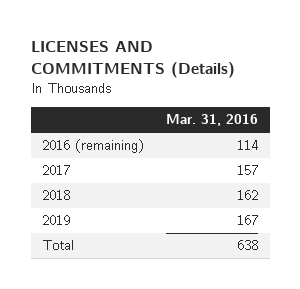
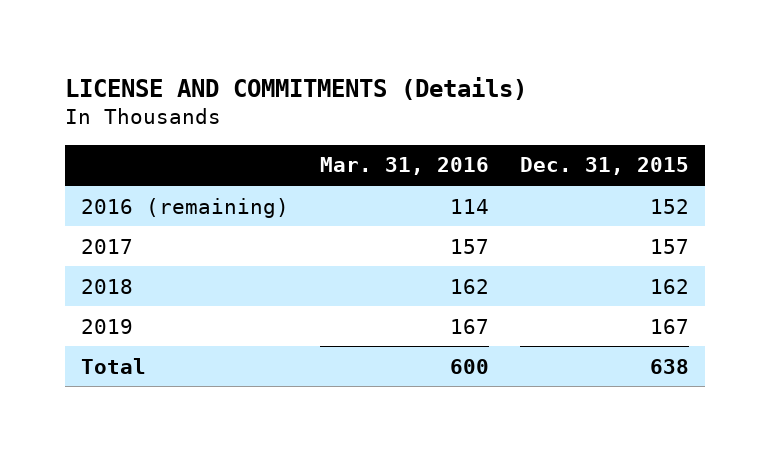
[30,41,235,79] LICENSES AND COMMITMENTS (Details) -> [65,76,528,100] LICENSE AND COMMITMENTS (Details)
none -> [519,157,689,176] Dec. 31, 2015
[237,240,259,251] 638 -> [449,358,489,374] 600

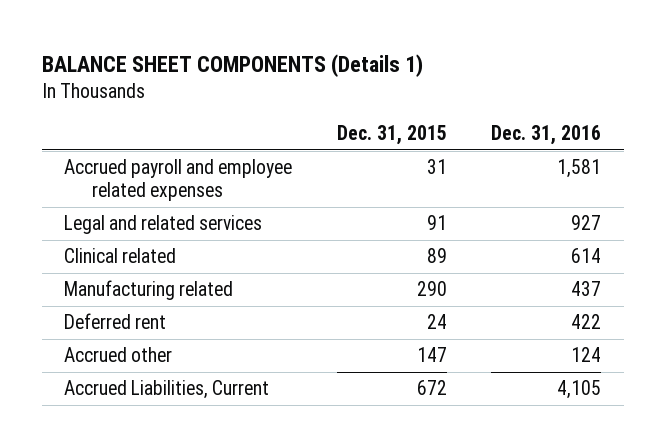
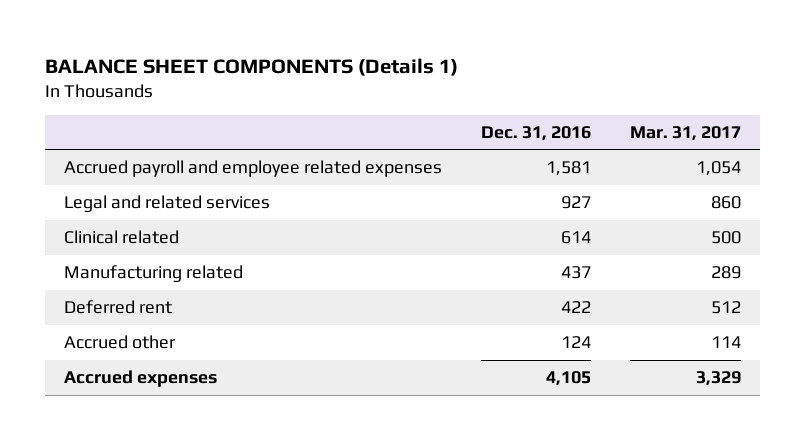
[336,125,447,146] Dec. 31, 2015 -> none
none -> [629,125,741,141] Mar. 31, 2017
[64,380,270,400] Accrued Liabilities, Current -> [64,370,218,388] Accrued expenses

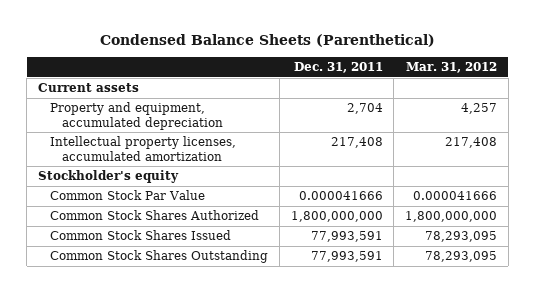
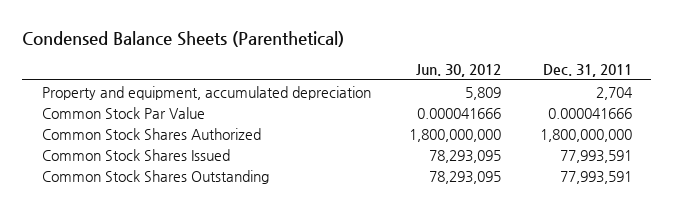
[405,62,497,74] Mar. 31, 2012 -> none
none -> [416,64,502,78] Jun. 30, 2012
[38,83,140,93] Current assets -> none
[50,136,237,161] Intellectual property licenses, accumulated amortization -> none
[38,170,180,184] Stockholder's equity -> none

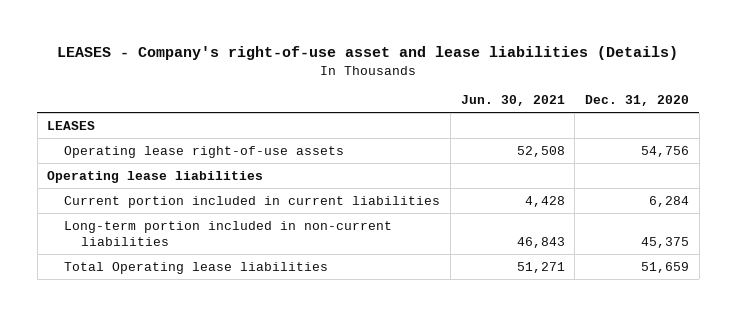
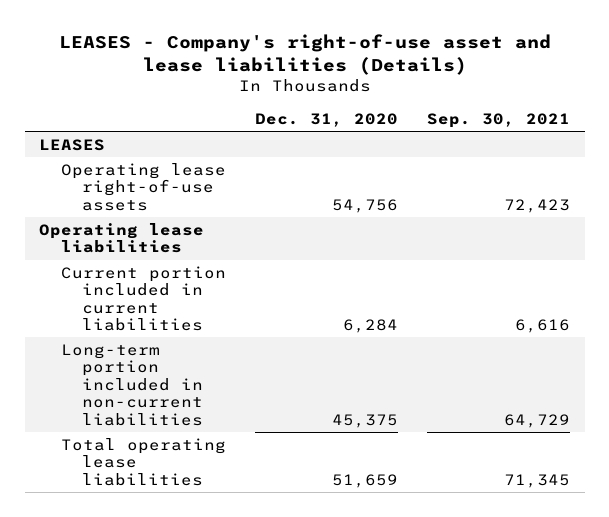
[460,95,565,107] Jun. 30, 2021 -> none
none -> [426,112,570,128] Sep. 30, 2021
[64,261,329,274] Total Operating lease liabilities -> [60,437,226,486] Total operating lease liabilities

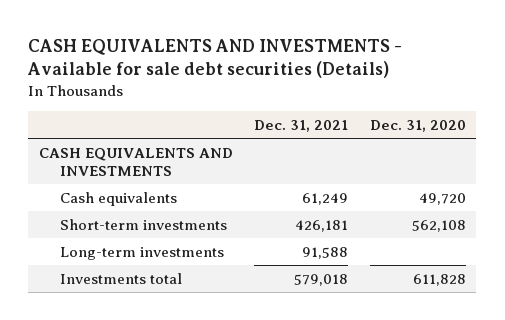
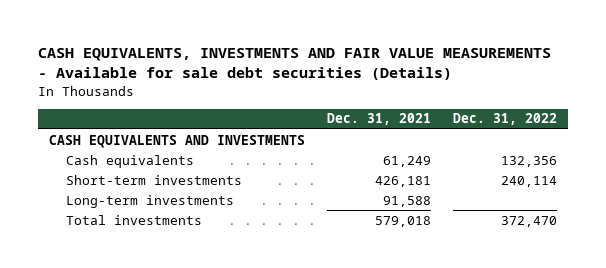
[27,38,403,79] CASH EQUIVALENTS AND INVESTMENTS - Available for sale debt securities (Details) -> [37,48,551,81] CASH EQUIVALENTS, INVESTMENTS AND FAIR VALUE MEASUREMENTS - Available for sale debt securities (Details)
[369,119,466,132] Dec. 31, 2020 -> none
none -> [453,113,558,126] Dec. 31, 2022
[60,272,183,284] Investments total -> [65,214,202,225] Total investments

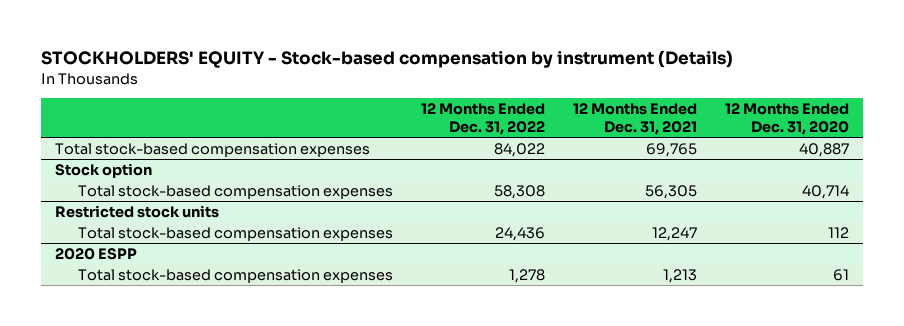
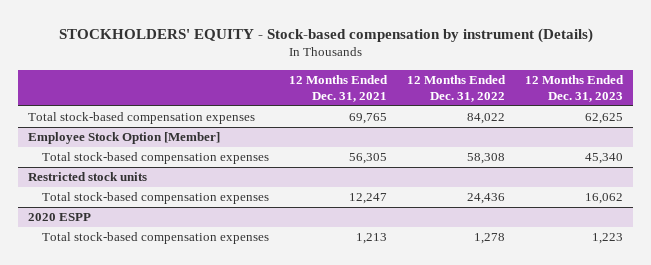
[724,103,849,136] 12 Months Ended Dec. 31, 2020 -> none
none -> [524,74,624,103] 12 Months Ended Dec. 31, 2023
[55,162,153,178] Stock option -> [28,132,221,145] Employee Stock Option [Member]

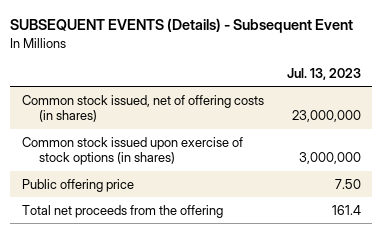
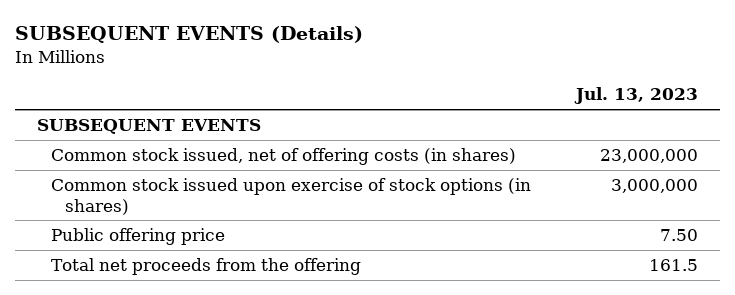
[10,18,354,34] SUBSEQUENT EVENTS (Details) - Subsequent Event -> [14,26,363,44] SUBSEQUENT EVENTS (Details)
none -> [37,118,262,134] SUBSEQUENT EVENTS
[331,204,361,215] 161.4 -> [648,258,698,271] 161.5

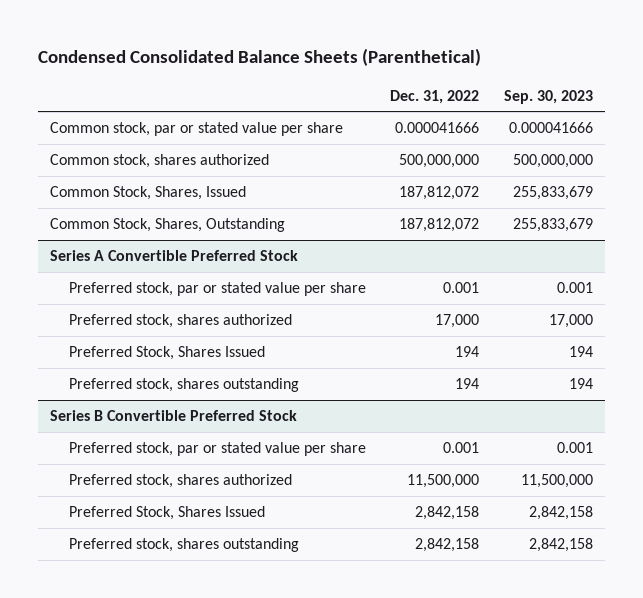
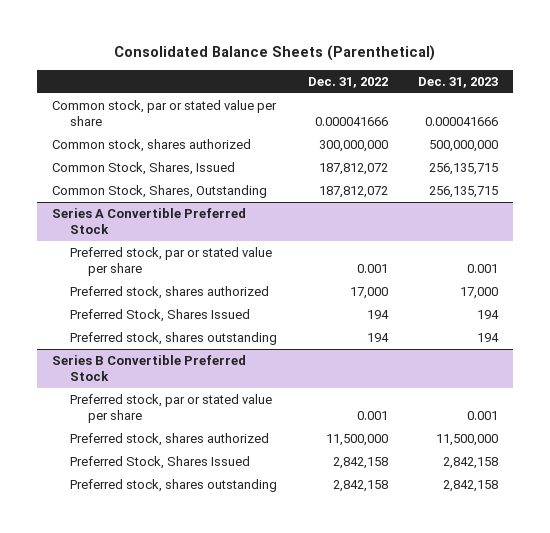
[38,48,482,67] Condensed Consolidated Balance Sheets (Parenthetical) -> [114,44,436,61] Consolidated Balance Sheets (Parenthetical)
[504,89,594,104] Sep. 30, 2023 -> none
none -> [417,76,498,88] Dec. 31, 2023
[399,154,480,169] 500,000,000 -> [318,140,388,153] 300,000,000

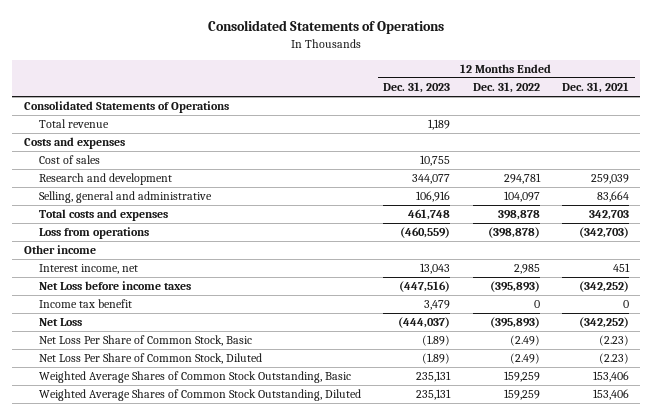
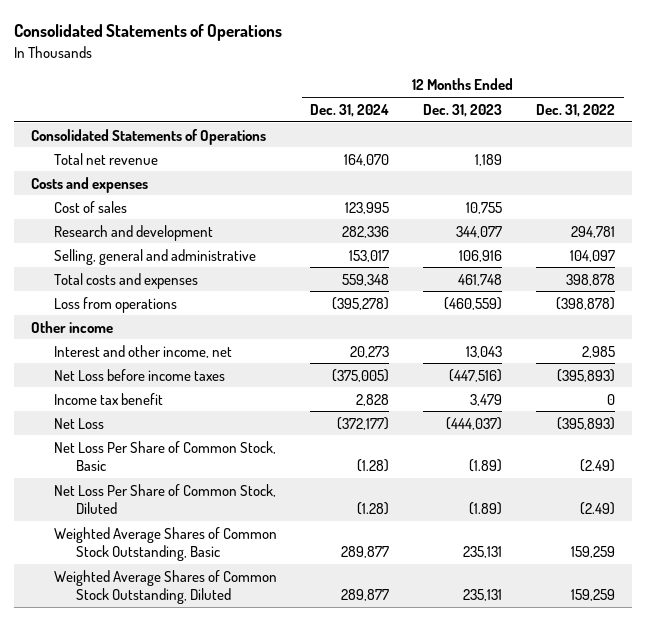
[562,82,630,94] Dec. 31, 2021 -> none
none -> [310,103,390,117] Dec. 31, 2024
[39,119,110,129] Total revenue -> [53,152,158,165] Total net revenue
[39,264,139,275] Interest income, net -> [53,344,232,358] Interest and other income, net

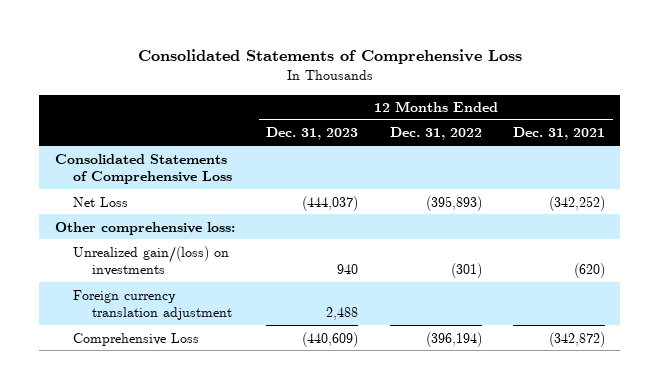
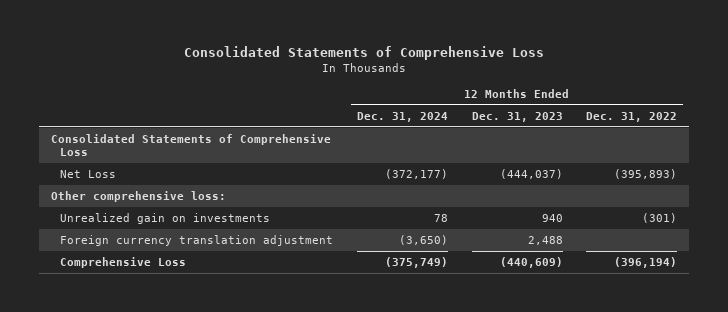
[512,127,605,141] Dec. 31, 2021 -> none
none -> [356,112,448,123] Dec. 31, 2024
[73,245,230,277] Unrealized gain/(loss) on investments -> [60,213,271,225] Unrealized gain on investments

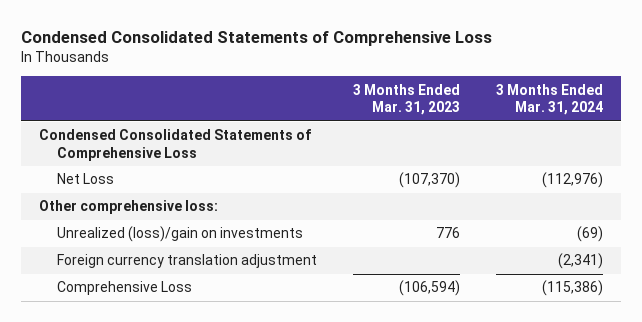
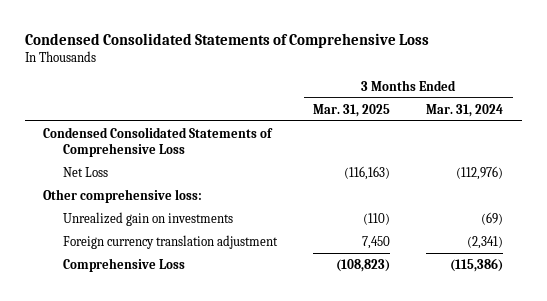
[352,83,460,116] 3 Months Ended Mar. 31, 2023 -> none
none -> [313,103,391,117] Mar. 31, 2025
[56,226,303,243] Unrealized (loss)/gain on investments -> [62,211,233,226] Unrealized gain on investments

